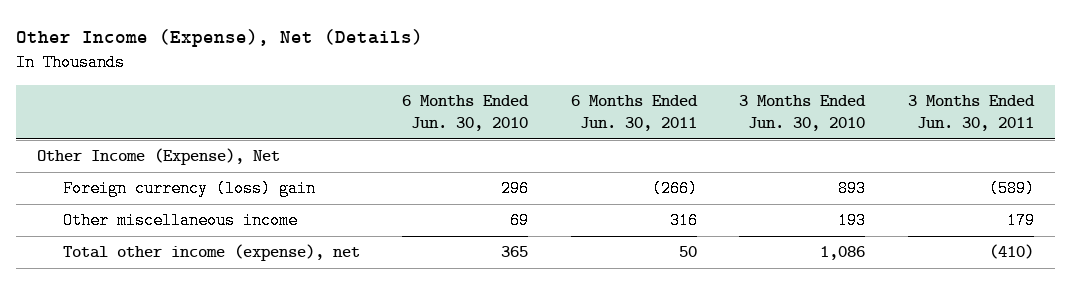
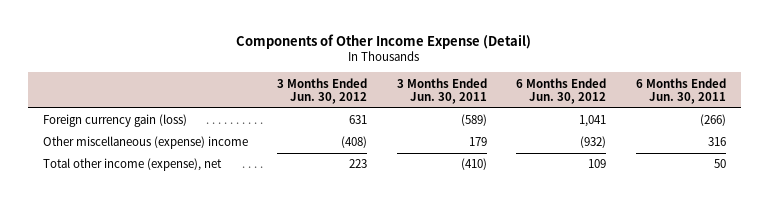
[16,29,424,48] Other Income (Expense), Net (Details) -> [236,33,532,49] Components of Other Income Expense (Detail)
[402,94,530,131] 6 Months Ended Jun. 30, 2010 -> none
[739,94,867,131] 3 Months Ended Jun. 30, 2010 -> none
none -> [277,77,368,105] 3 Months Ended Jun. 30, 2012
none -> [516,77,607,105] 6 Months Ended Jun. 30, 2012
[37,148,281,166] Other Income (Expense), Net -> none
[62,180,316,198] Foreign currency (loss) gain -> [43,114,188,128] Foreign currency gain (loss)
[62,212,298,230] Other miscellaneous income -> [43,136,249,150] Other miscellaneous (expense) income

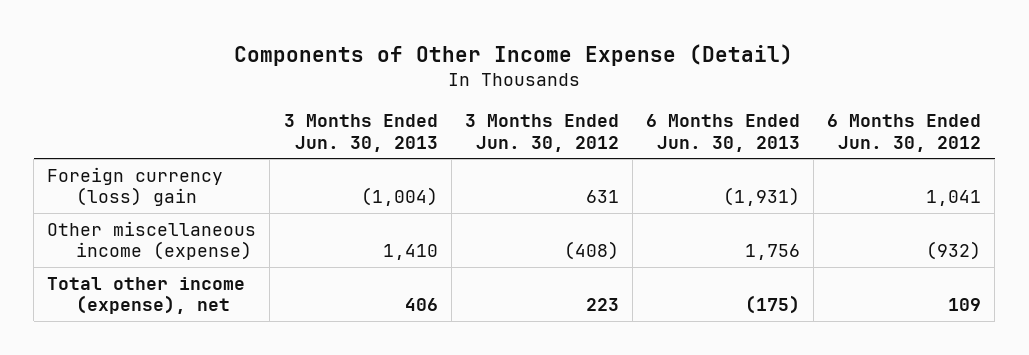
[396,77,487,105] 3 Months Ended Jun. 30, 2011 -> none
[635,77,726,105] 6 Months Ended Jun. 30, 2011 -> none
none -> [283,114,438,152] 3 Months Ended Jun. 30, 2013
none -> [646,114,801,152] 6 Months Ended Jun. 30, 2013
[43,114,188,128] Foreign currency gain (loss) -> [47,166,224,207] Foreign currency (loss) gain
[43,136,249,150] Other miscellaneous (expense) income -> [47,220,257,261] Other miscellaneous income (expense)

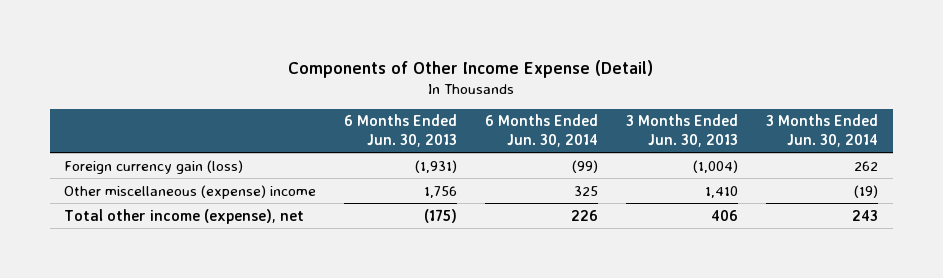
[464,114,619,152] 3 Months Ended Jun. 30, 2012 -> none
[827,114,982,152] 6 Months Ended Jun. 30, 2012 -> none
none -> [485,114,599,147] 6 Months Ended Jun. 30, 2014
none -> [766,114,879,147] 3 Months Ended Jun. 30, 2014
[47,166,224,207] Foreign currency (loss) gain -> [64,159,244,174] Foreign currency gain (loss)
[47,220,257,261] Other miscellaneous income (expense) -> [64,184,317,199] Other miscellaneous (expense) income

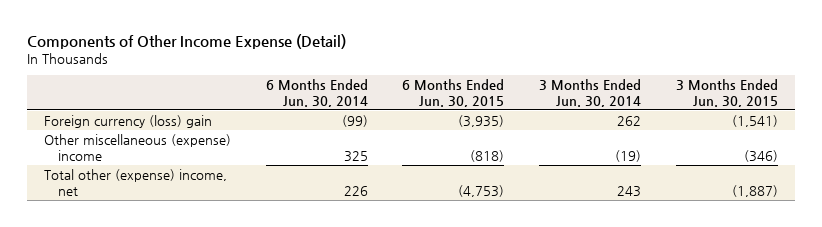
[344,114,458,147] 6 Months Ended Jun. 30, 2013 -> none
[626,114,739,147] 3 Months Ended Jun. 30, 2013 -> none
none -> [402,79,505,107] 6 Months Ended Jun. 30, 2015
none -> [675,79,778,107] 3 Months Ended Jun. 30, 2015
[64,159,244,174] Foreign currency gain (loss) -> [43,115,212,129] Foreign currency (loss) gain
[64,208,305,224] Total other income (expense), net -> [43,169,227,196] Total other (expense) income, net

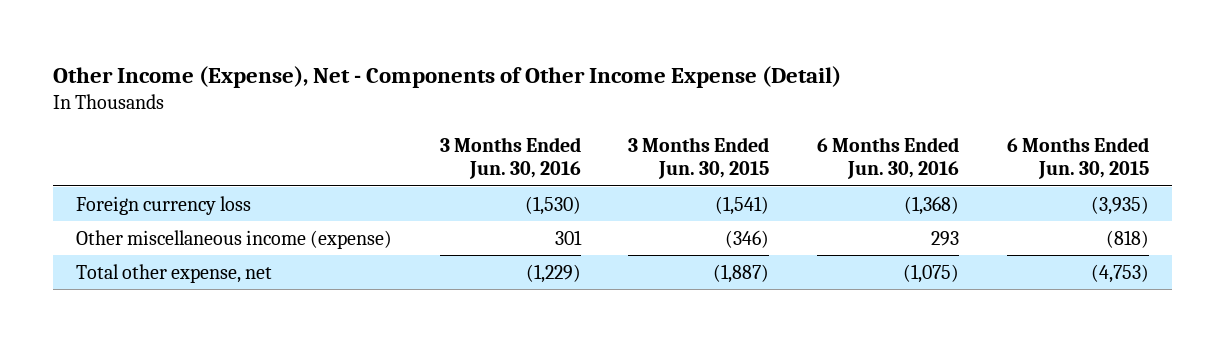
[26,33,346,49] Components of Other Income Expense (Detail) -> [52,65,841,88] Other Income (Expense), Net - Components of Other Income Expense (Detail)
[265,79,368,107] 6 Months Ended Jun. 30, 2014 -> none
[539,79,642,107] 3 Months Ended Jun. 30, 2014 -> none
none -> [439,137,581,180] 3 Months Ended Jun. 30, 2016
none -> [817,137,960,180] 6 Months Ended Jun. 30, 2016
[43,115,212,129] Foreign currency (loss) gain -> [76,195,252,215] Foreign currency loss
[43,134,231,161] Other miscellaneous (expense) income -> [76,229,393,249] Other miscellaneous income (expense)
[43,169,227,196] Total other (expense) income, net -> [76,263,273,283] Total other expense, net

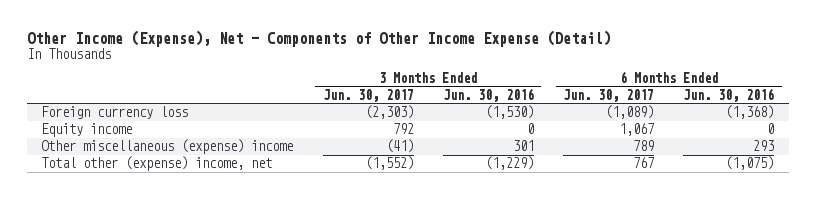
[628,137,770,180] 3 Months Ended Jun. 30, 2015 -> none
[1006,137,1149,180] 6 Months Ended Jun. 30, 2015 -> none
none -> [322,88,414,102] Jun. 30, 2017
none -> [563,88,655,102] Jun. 30, 2017
none -> [41,123,133,138] Equity income
[76,229,393,249] Other miscellaneous income (expense) -> [41,139,294,155] Other miscellaneous (expense) income
[76,263,273,283] Total other expense, net -> [41,156,273,172] Total other (expense) income, net

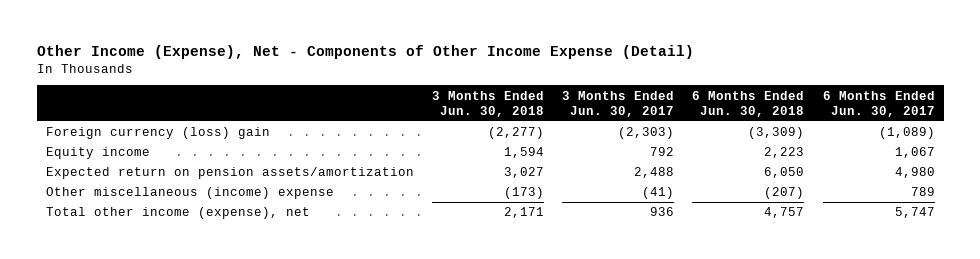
[442,87,534,102] Jun. 30, 2016 -> none
[683,87,775,102] Jun. 30, 2016 -> none
none -> [431,90,544,117] 3 Months Ended Jun. 30, 2018
none -> [692,90,805,117] 6 Months Ended Jun. 30, 2018
[41,106,189,120] Foreign currency loss -> [45,127,270,140] Foreign currency (loss) gain
none -> [45,167,414,180] Expected return on pension assets/amortization
[41,139,294,155] Other miscellaneous (expense) income -> [45,187,334,200] Other miscellaneous (income) expense
[41,156,273,172] Total other (expense) income, net -> [45,207,310,220] Total other income (expense), net
[364,156,414,171] (1,552) -> [650,207,675,217] 936
[633,157,655,169] 767 -> [894,207,935,219] 5,747

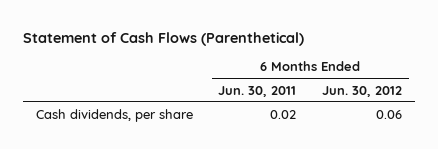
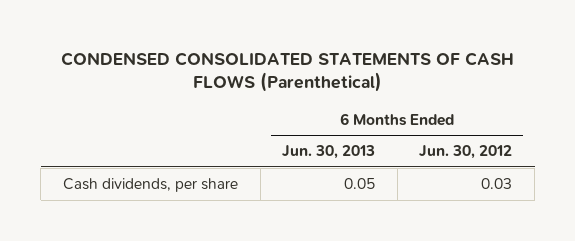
[22,31,304,46] Statement of Cash Flows (Parenthetical) -> [60,51,514,93] CONDENSED CONSOLIDATED STATEMENTS OF CASH FLOWS (Parenthetical)
[218,85,297,97] Jun. 30, 2011 -> none
none -> [282,145,376,160] Jun. 30, 2013
[376,110,403,120] 0.06 -> [481,178,513,190] 0.03

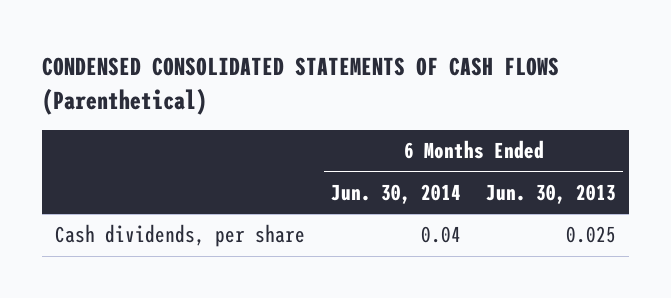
[419,145,513,160] Jun. 30, 2012 -> none
none -> [330,183,461,204] Jun. 30, 2014
[344,178,376,190] 0.05 -> [566,226,617,244] 0.025

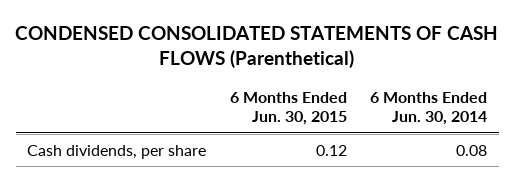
[486,183,617,204] Jun. 30, 2013 -> none
none -> [229,92,347,126] 6 Months Ended Jun. 30, 2015
[420,226,461,244] 0.04 -> [456,144,488,156] 0.08

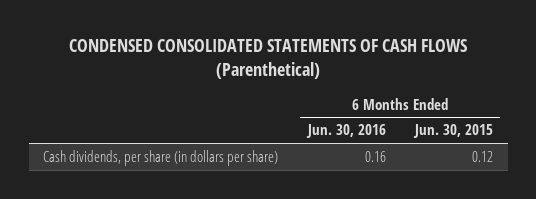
[370,92,488,126] 6 Months Ended Jun. 30, 2014 -> none
none -> [305,124,386,139] Jun. 30, 2016
[27,144,207,159] Cash dividends, per share -> [43,150,279,167] Cash dividends, per share (in dollars per share)

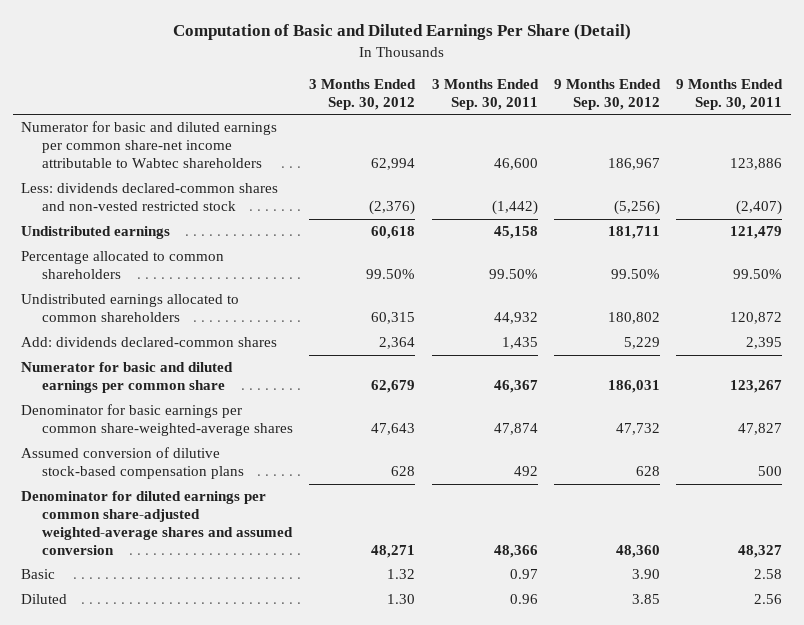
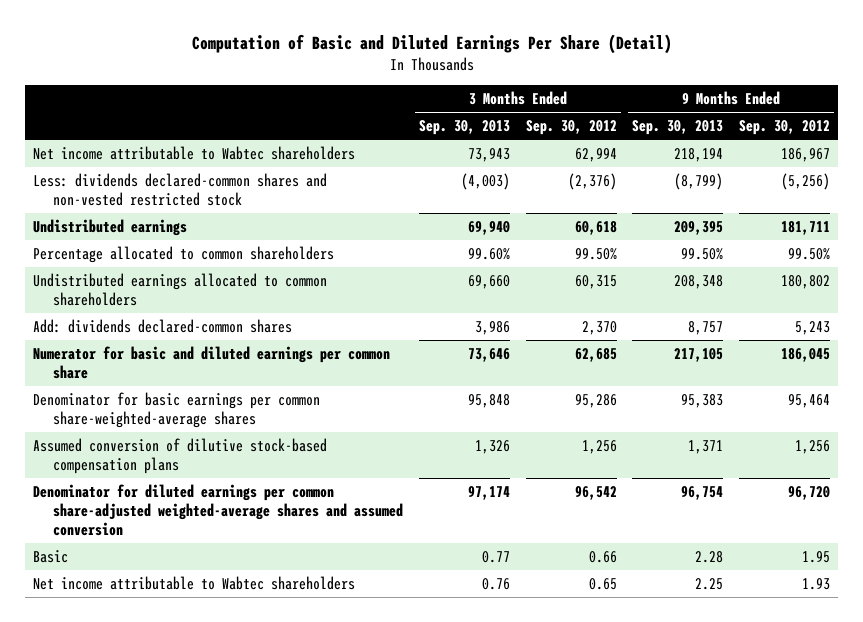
[431,78,539,110] 3 Months Ended Sep. 30, 2011 -> none
[676,78,784,110] 9 Months Ended Sep. 30, 2011 -> none
none -> [418,120,510,136] Sep. 30, 2013
none -> [632,120,724,136] Sep. 30, 2013
[21,121,278,169] Numerator for basic and diluted earnings per common share-net income attributable to Wabtec shareholders -> [33,146,356,161] Net income attributable to Wabtec shareholders
[21,594,68,605] Diluted -> none
[379,337,416,350] 2,364 -> [581,321,617,336] 2,370
[624,337,661,350] 5,229 -> [795,321,831,336] 5,243
[371,380,416,394] 62,679 -> [574,348,617,363] 62,685
[608,380,661,394] 186,031 -> [781,348,831,363] 186,045
[371,423,416,436] 47,643 -> [574,394,617,409] 95,286
[616,423,661,436] 47,732 -> [788,394,831,409] 95,464
[391,466,416,477] 628 -> [581,440,617,455] 1,256
[636,466,661,477] 628 -> [795,440,831,455] 1,256
[371,544,416,558] 48,271 -> [574,486,617,501] 96,542
[616,544,661,558] 48,360 -> [788,486,831,501] 96,720
[387,569,416,580] 1.32 -> [588,551,617,564] 0.66
[632,569,661,580] 3.90 -> [802,551,831,564] 1.95
none -> [33,576,356,591] Net income attributable to Wabtec shareholders

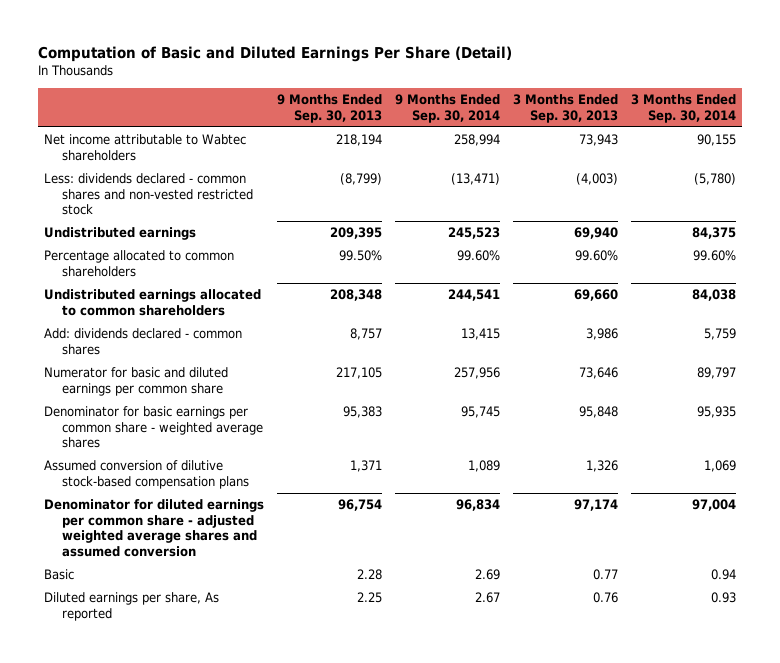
[525,120,617,136] Sep. 30, 2012 -> none
[739,120,831,136] Sep. 30, 2012 -> none
none -> [395,94,501,123] 9 Months Ended Sep. 30, 2014
none -> [630,94,736,123] 3 Months Ended Sep. 30, 2014
[33,173,328,207] Less: dividends declared-common shares and non-vested restricted stock -> [44,173,254,216] Less: dividends declared - common shares and non-vested restricted stock
[33,319,293,334] Add: dividends declared-common shares -> [44,328,243,355] Add: dividends declared - common shares
[33,392,321,429] Denominator for basic earnings per common share-weighted-average shares -> [44,406,264,449] Denominator for basic earnings per common share - weighted average shares
[33,484,403,537] Denominator for diluted earnings per common share-adjusted weighted-average shares and assumed conversion -> [44,499,265,557] Denominator for diluted earnings per common share - adjusted weighted average shares and assumed conversion
[33,576,356,591] Net income attributable to Wabtec shareholders -> [44,592,220,621] Diluted earnings per share, As reported

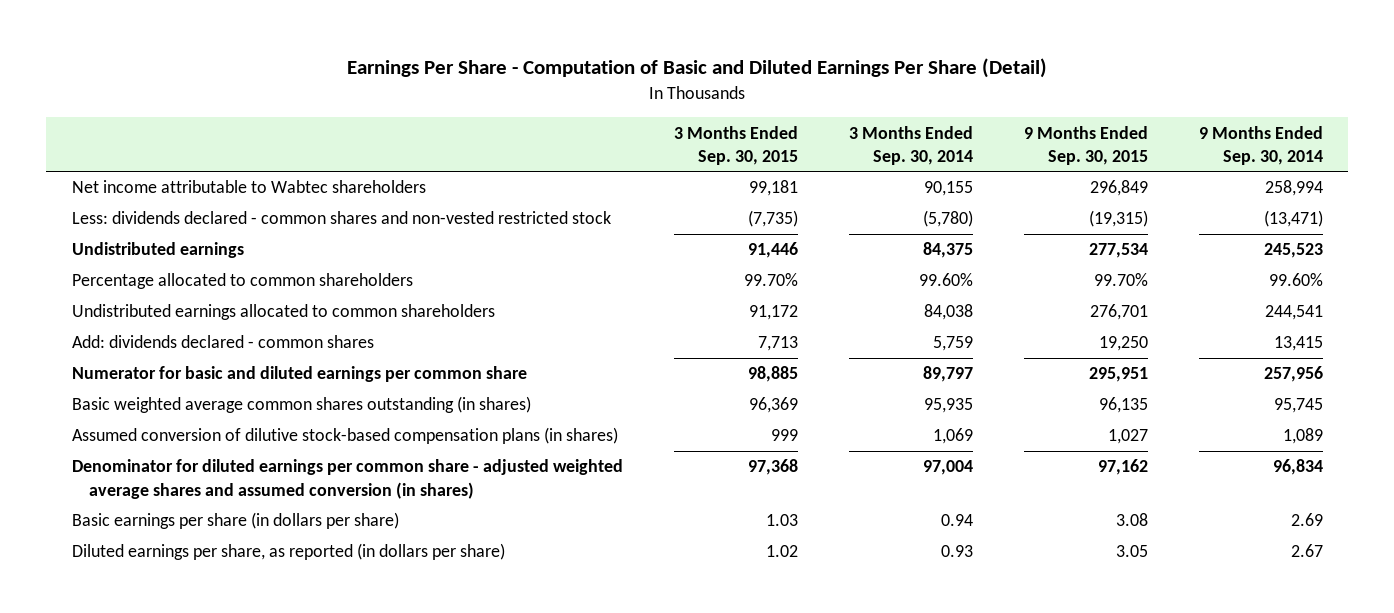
[38,45,513,62] Computation of Basic and Diluted Earnings Per Share (Detail) -> [347,58,1048,79] Earnings Per Share - Computation of Basic and Diluted Earnings Per Share (Detail)
[277,94,383,123] 9 Months Ended Sep. 30, 2013 -> none
[513,94,619,123] 3 Months Ended Sep. 30, 2013 -> none
none -> [673,125,798,165] 3 Months Ended Sep. 30, 2015
none -> [1023,125,1148,165] 9 Months Ended Sep. 30, 2015
[44,406,264,449] Denominator for basic earnings per common share - weighted average shares -> [71,396,531,414] Basic weighted average common shares outstanding (in shares)
[44,460,250,489] Assumed conversion of dilutive stock-based compensation plans -> [71,427,618,445] Assumed conversion of dilutive stock-based compensation plans (in shares)
[44,499,265,557] Denominator for diluted earnings per common share - adjusted weighted average shares and assumed conversion -> [71,459,623,499] Denominator for diluted earnings per common share - adjusted weighted average shares and assumed conversion (in shares)
[44,569,75,581] Basic -> [71,512,399,530] Basic earnings per share (in dollars per share)
[44,592,220,621] Diluted earnings per share, As reported -> [71,543,505,561] Diluted earnings per share, as reported (in dollars per share)

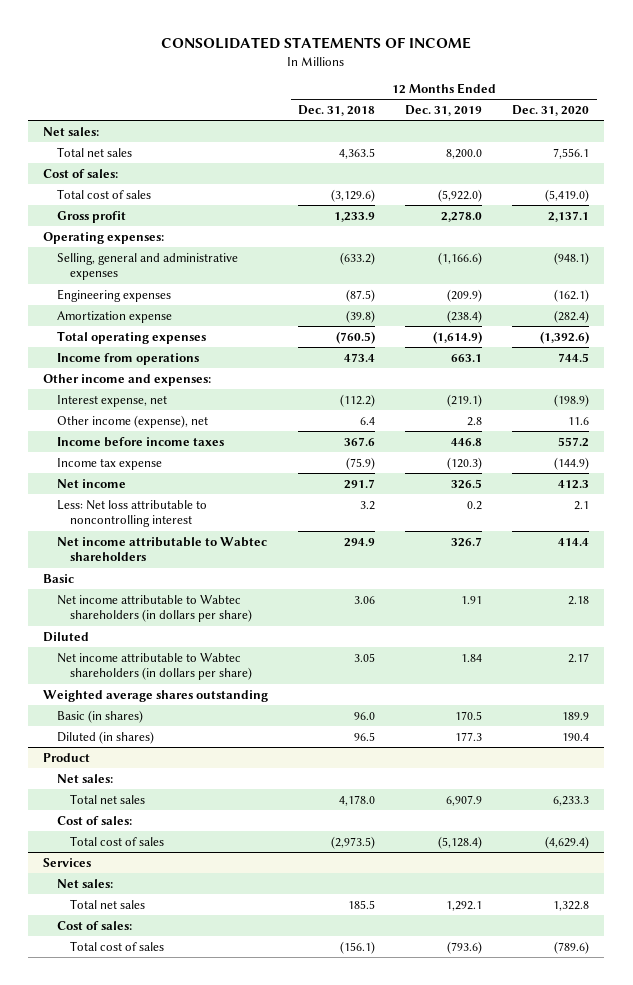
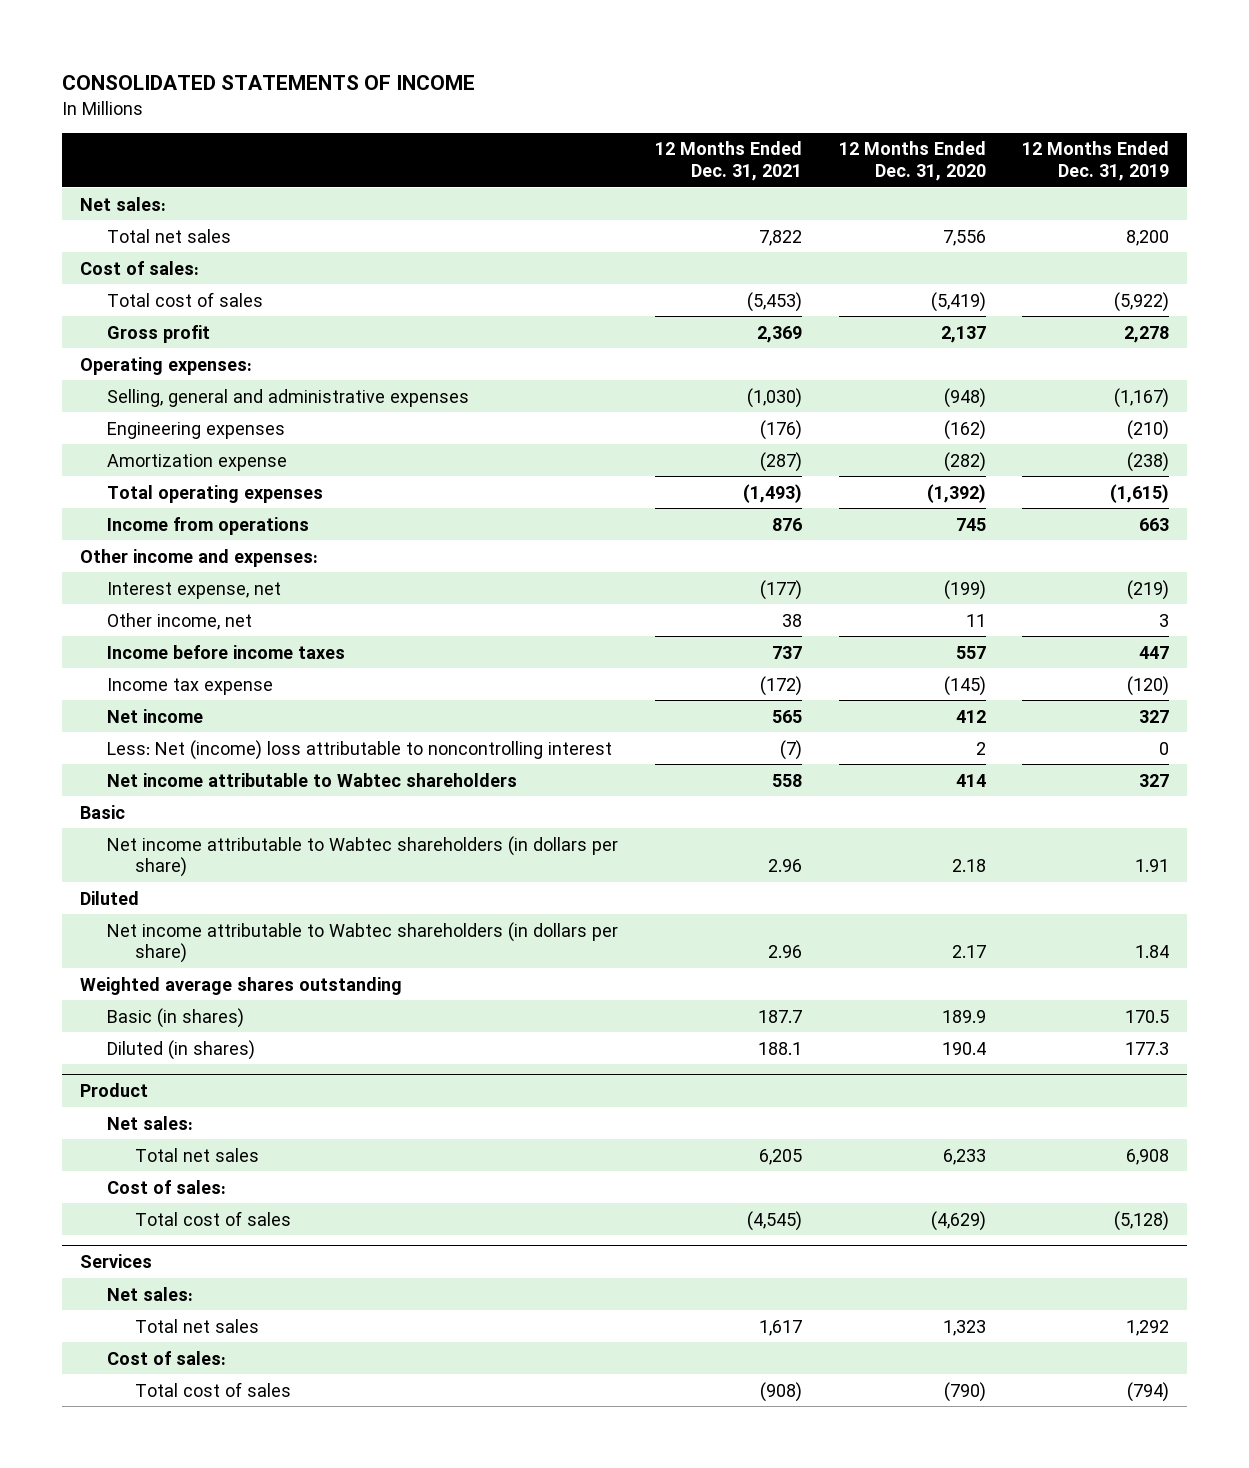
[298,105,376,117] Dec. 31, 2018 -> none
none -> [654,141,802,181] 12 Months Ended Dec. 31, 2021
[446,148,483,159] 8,200.0 -> [1126,229,1170,246] 8,200
[553,147,590,159] 7,556.1 -> [942,229,986,246] 7,556
[438,188,483,202] (5,922.0) -> [1114,291,1170,312] (5,922)
[545,188,590,202] (5,419.0) -> [930,291,986,312] (5,419)
[441,210,483,222] 2,278.0 -> [1124,325,1170,343] 2,278
[548,210,590,222] 2,137.1 -> [940,325,986,343] 2,137
[438,251,483,265] (1,166.6) -> [1114,387,1170,408] (1,167)
[554,251,590,265] (948.1) -> [943,387,986,408] (948)
[447,288,483,302] (209.9) -> [1127,419,1170,440] (210)
[554,288,590,302] (162.1) -> [943,419,986,440] (162)
[447,309,483,323] (238.4) -> [1127,451,1170,472] (238)
[554,309,590,323] (282.4) -> [943,451,986,472] (282)
[433,330,483,344] (1,614.9) -> [1110,483,1170,503] (1,615)
[540,330,590,344] (1,392.6) -> [926,483,986,503] (1,392)
[451,353,483,362] 663.1 -> [1139,517,1170,531] 663
[558,352,590,362] 744.5 -> [955,517,986,531] 745
[447,393,483,407] (219.1) -> [1127,579,1170,600] (219)
[554,393,590,407] (198.9) -> [943,579,986,600] (199)
[56,414,208,428] Other income (expense), net -> [107,612,253,630] Other income, net
[467,416,483,426] 2.8 -> [1159,613,1170,627] 3
[568,416,590,425] 11.6 -> [965,613,986,627] 11
[451,437,483,446] 446.8 -> [1139,645,1170,659] 447
[558,436,590,447] 557.2 -> [955,645,986,659] 557
[447,456,483,470] (120.3) -> [1127,675,1170,696] (120)
[554,456,590,470] (144.9) -> [943,675,986,696] (145)
[451,478,483,489] 326.5 -> [1139,709,1170,723] 327
[558,479,590,489] 412.3 -> [955,709,986,723] 412
[56,499,207,528] Less: Net loss attributable to noncontrolling interest -> [107,739,613,760] Less: Net (income) loss attributable to noncontrolling interest
[467,500,483,510] 0.2 -> [1159,741,1170,755] 0
[574,500,590,510] 2.1 -> [975,741,986,755] 2
[451,536,483,547] 326.7 -> [1139,773,1170,787] 327
[558,537,590,546] 414.4 -> [955,773,986,787] 414
[446,794,483,806] 6,907.9 -> [1126,1148,1170,1165] 6,908
[553,795,590,806] 6,233.3 -> [942,1148,986,1165] 6,233
[438,835,483,849] (5,128.4) -> [1114,1210,1170,1231] (5,128)
[545,835,590,849] (4,629.4) -> [930,1210,986,1231] (4,629)
[446,900,483,911] 1,292.1 -> [1126,1319,1170,1336] 1,292
[553,900,590,911] 1,322.8 -> [942,1319,986,1336] 1,323
[447,940,483,954] (793.6) -> [1127,1381,1170,1402] (794)
[554,940,590,954] (789.6) -> [943,1381,986,1402] (790)

